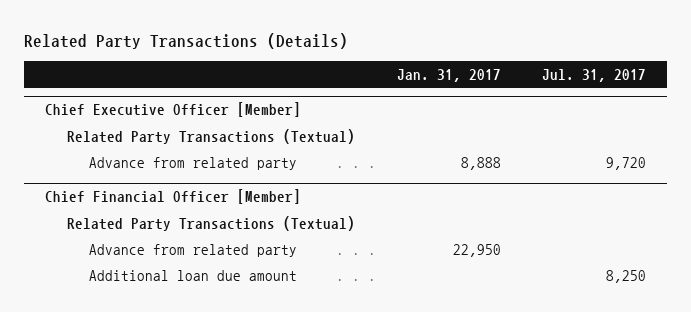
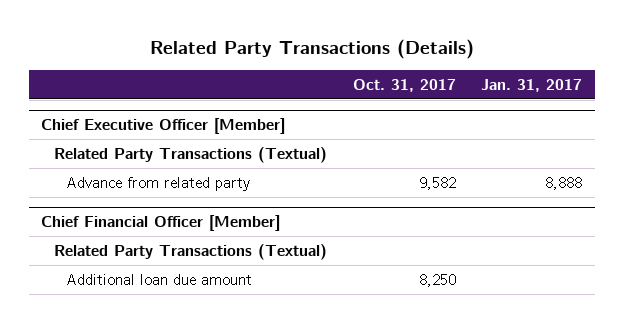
[542,68,647,82] Jul. 31, 2017 -> none
none -> [352,78,456,92] Oct. 31, 2017
[88,243,297,257] Advance from related party -> none

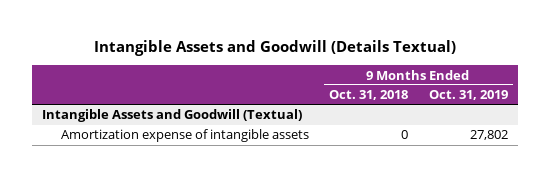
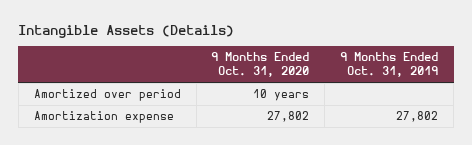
[94,40,457,57] Intangible Assets and Goodwill (Details Textual) -> [18,25,235,39] Intangible Assets (Details)
[329,90,409,101] Oct. 31, 2018 -> none
none -> [211,52,310,78] 9 Months Ended Oct. 31, 2020
[42,109,303,123] Intangible Assets and Goodwill (Textual) -> none
none -> [33,89,181,102] Amortized over period
[61,129,310,143] Amortization expense of intangible assets -> [33,111,174,124] Amortization expense

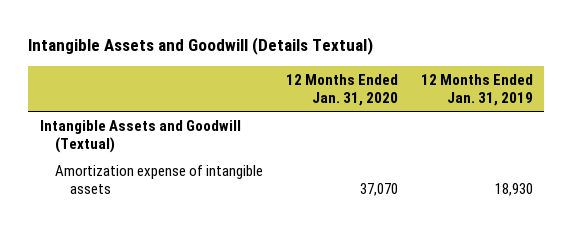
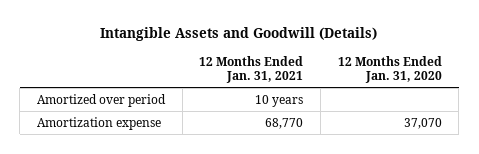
[28,37,374,56] Intangible Assets and Goodwill (Details Textual) -> [100,27,378,42] Intangible Assets and Goodwill (Details)
[420,74,533,106] 12 Months Ended Jan. 31, 2019 -> none
none -> [199,55,304,83] 12 Months Ended Jan. 31, 2021
[39,120,241,153] Intangible Assets and Goodwill (Textual) -> none
none -> [37,93,167,107] Amortized over period
[54,165,263,194] Amortization expense of intangible assets -> [37,116,162,130] Amortization expense

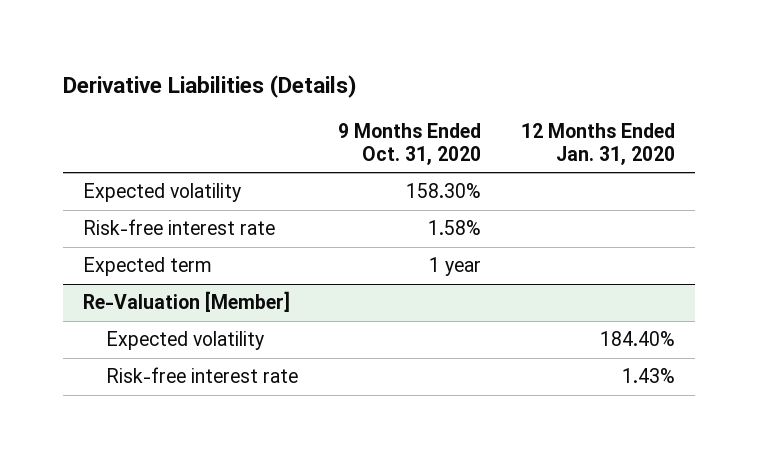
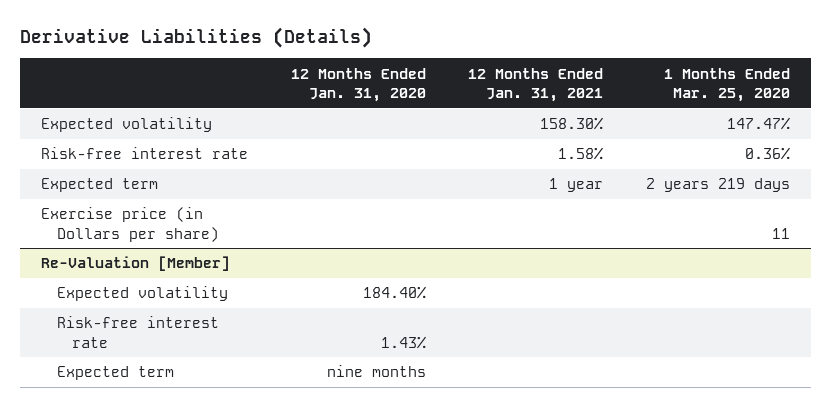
[337,122,481,165] 9 Months Ended Oct. 31, 2020 -> none
none -> [468,67,604,102] 12 Months Ended Jan. 31, 2021
none -> [664,67,791,102] 1 Months Ended Mar. 25, 2020
none -> [40,207,219,242] Exercise price (in Dollars per share)
none -> [56,366,174,381] Expected term

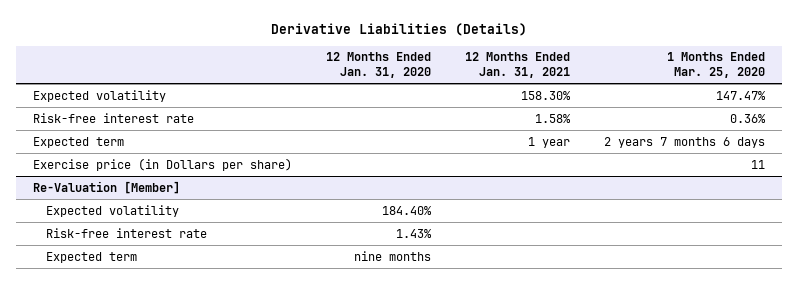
[646,178,791,193] 2 years 219 days -> [604,136,766,148] 2 years 7 months 6 days

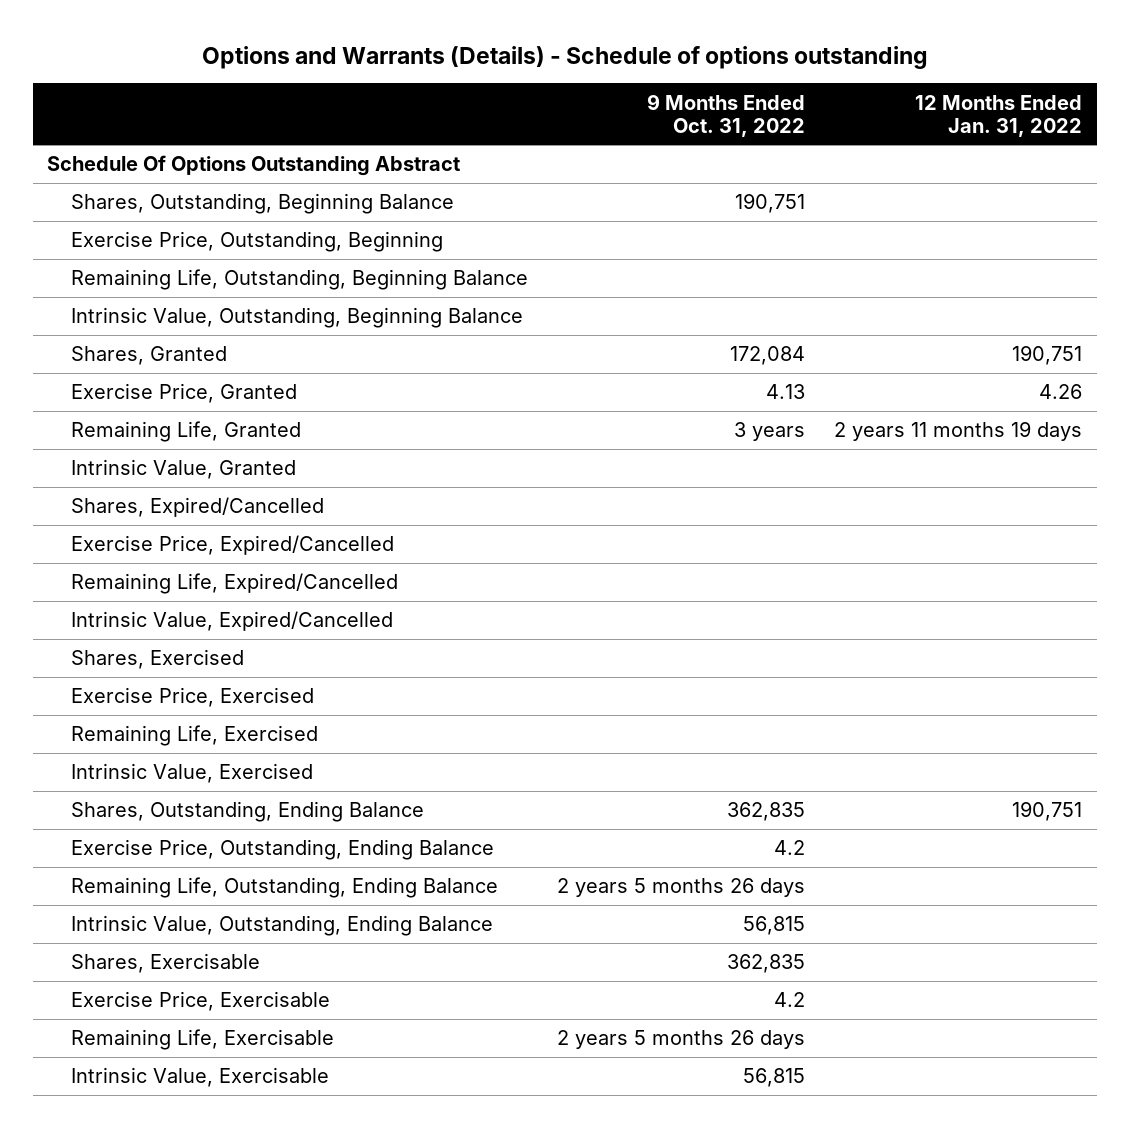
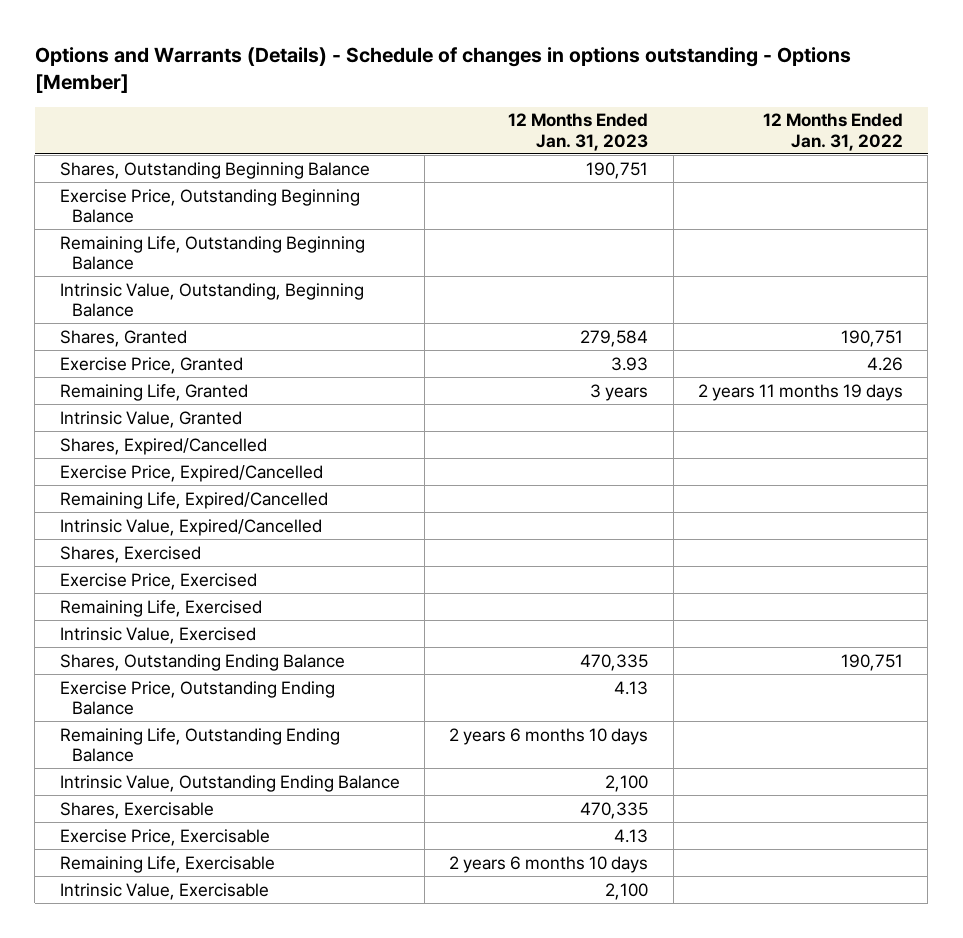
[201,45,928,69] Options and Warrants (Details) - Schedule of options outstanding -> [34,46,851,94] Options and Warrants (Details) - Schedule of changes in options outstanding - Options [Member]
[647,93,806,137] 9 Months Ended Oct. 31, 2022 -> none
none -> [508,113,649,151] 12 Months Ended Jan. 31, 2023
[47,155,461,177] Schedule Of Options Outstanding Abstract -> none
[71,193,455,215] Shares, Outstanding, Beginning Balance -> [59,161,370,179] Shares, Outstanding Beginning Balance
[71,231,444,253] Exercise Price, Outstanding, Beginning -> [59,188,360,224] Exercise Price, Outstanding Beginning Balance
[71,269,529,291] Remaining Life, Outstanding, Beginning Balance -> [59,235,365,271] Remaining Life, Outstanding Beginning Balance
[71,801,425,823] Shares, Outstanding, Ending Balance -> [59,653,345,671] Shares, Outstanding Ending Balance
[71,839,495,861] Exercise Price, Outstanding, Ending Balance -> [59,680,335,716] Exercise Price, Outstanding Ending Balance
[71,877,499,899] Remaining Life, Outstanding, Ending Balance -> [59,727,340,763] Remaining Life, Outstanding Ending Balance
[71,915,494,937] Intrinsic Value, Outstanding, Ending Balance -> [59,774,400,792] Intrinsic Value, Outstanding Ending Balance

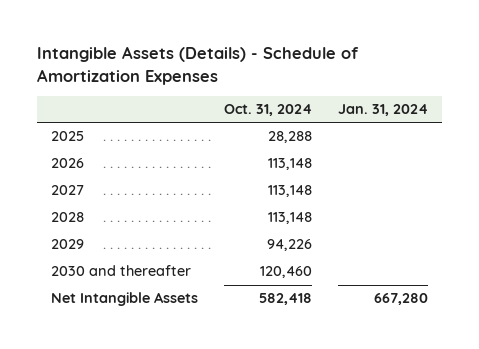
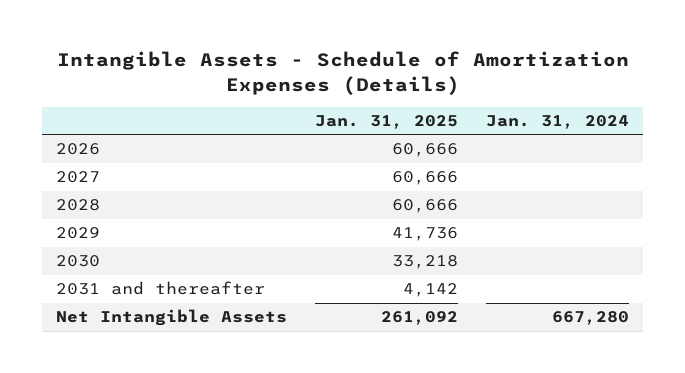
[37,46,360,85] Intangible Assets (Details) - Schedule of Amortization Expenses -> [56,51,629,95] Intangible Assets - Schedule of Amortization Expenses (Details)
[223,104,312,117] Oct. 31, 2024 -> none
none -> [315,114,459,129] Jan. 31, 2025
[50,131,84,142] 2025 -> none
none -> [56,255,101,268] 2030
[50,265,191,277] 2030 and thereafter -> [56,281,266,296] 2031 and thereafter

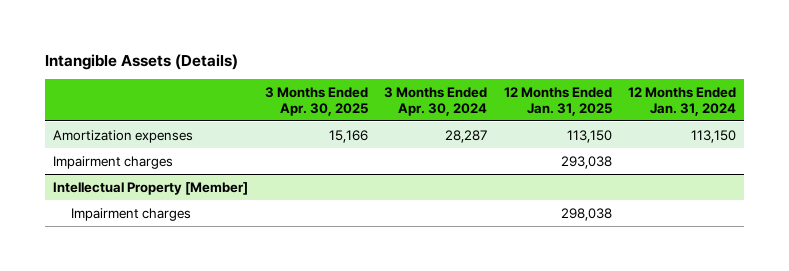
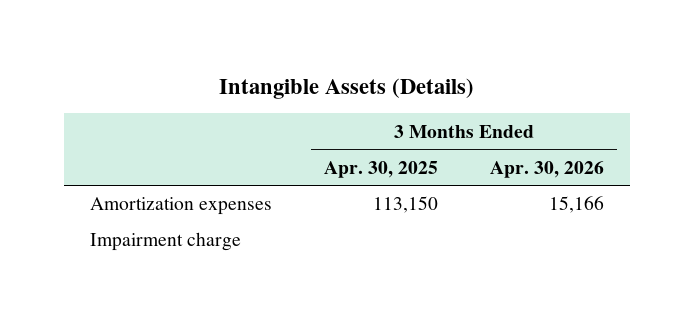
[384,87,488,116] 3 Months Ended Apr. 30, 2024 -> none
[503,87,612,116] 12 Months Ended Jan. 31, 2025 -> none
[627,87,736,116] 12 Months Ended Jan. 31, 2024 -> none
none -> [489,160,604,178] Apr. 30, 2026
[53,181,249,195] Intellectual Property [Member] -> none
[70,207,191,221] Impairment charges -> none
[328,129,368,143] 15,166 -> [372,196,438,214] 113,150
[53,155,174,169] Impairment charges -> [89,232,241,252] Impairment charge

